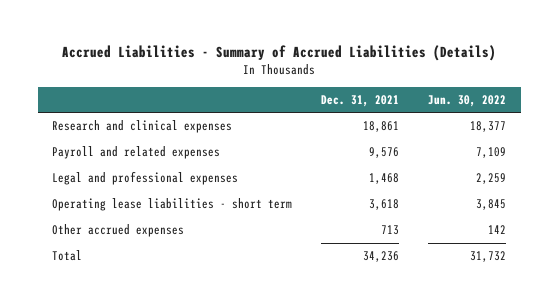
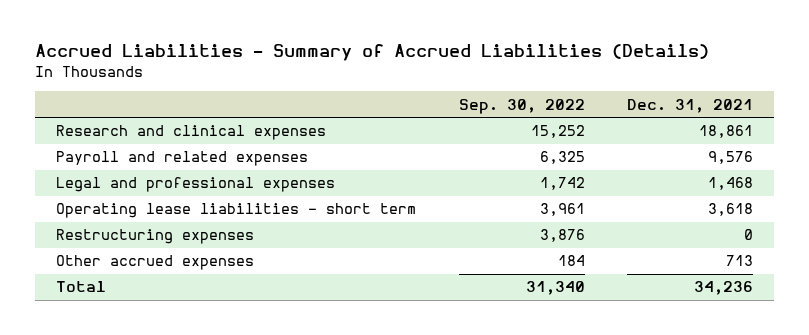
[428,94,507,107] Jun. 30, 2022 -> none
none -> [458,98,585,114] Sep. 30, 2022
none -> [56,229,255,245] Restructuring expenses

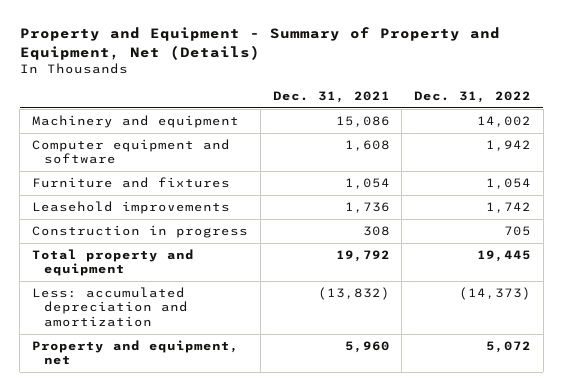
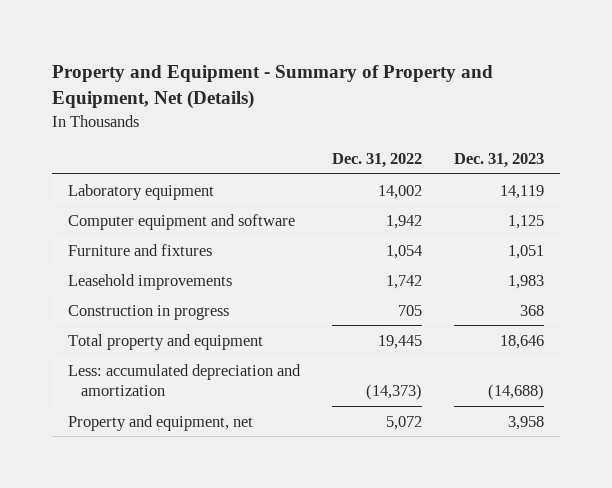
[272,91,390,104] Dec. 31, 2021 -> none
none -> [453,153,544,169] Dec. 31, 2023
[32,114,240,128] Machinery and equipment -> [68,183,215,200] Laboratory equipment

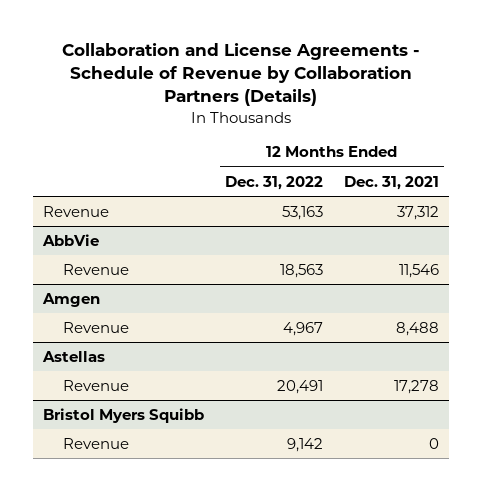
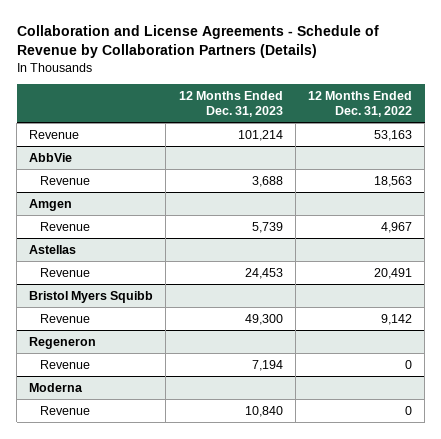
[344,175,440,190] Dec. 31, 2021 -> none
none -> [178,90,283,118] 12 Months Ended Dec. 31, 2023
none -> [29,336,97,349] Regeneron
none -> [40,359,91,369] Revenue
none -> [29,382,84,392] Moderna
none -> [40,405,91,415] Revenue

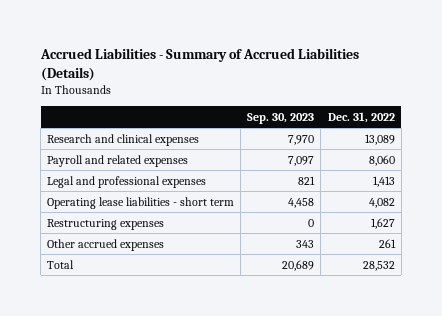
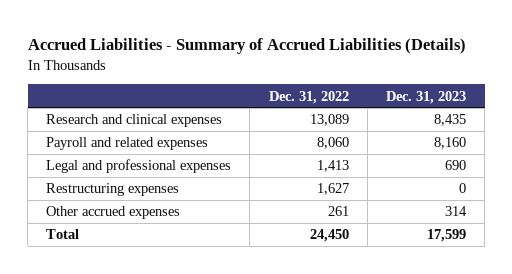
[247,112,315,124] Sep. 30, 2023 -> none
none -> [385,90,466,104] Dec. 31, 2023
[47,196,235,209] Operating lease liabilities - short term -> none
[362,260,395,271] 28,532 -> [309,229,349,243] 24,450

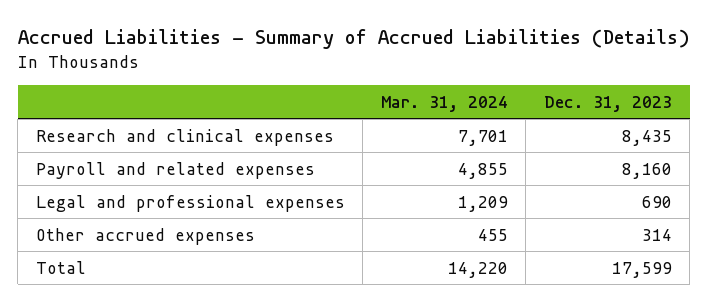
[268,90,349,104] Dec. 31, 2022 -> none
none -> [380,95,508,112] Mar. 31, 2024
[46,183,180,197] Restructuring expenses -> none

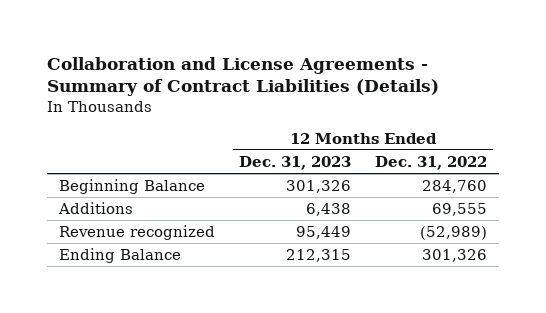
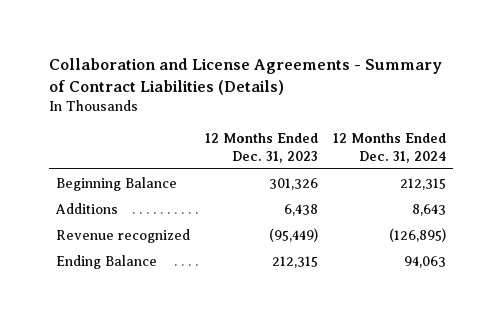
[375,155,488,170] Dec. 31, 2022 -> none
none -> [332,133,446,163] 12 Months Ended Dec. 31, 2024
[296,225,352,239] 95,449 -> [269,228,319,243] (95,449)

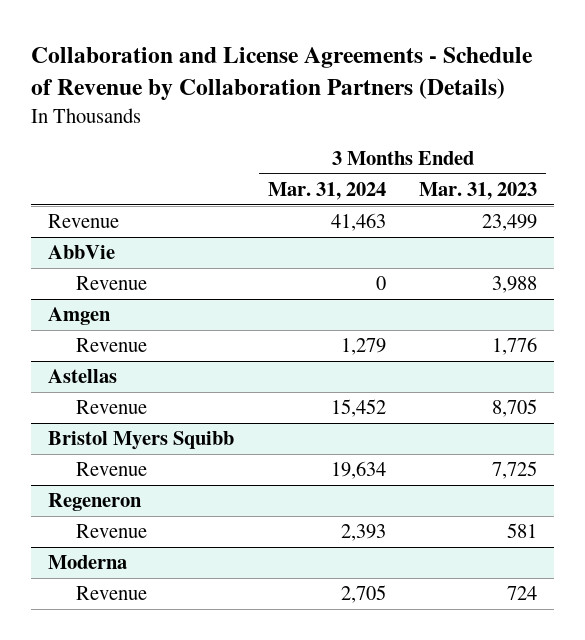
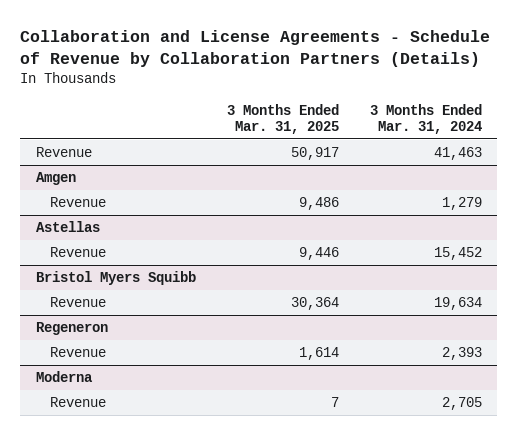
[419,182,538,201] Mar. 31, 2023 -> none
none -> [226,103,339,134] 3 Months Ended Mar. 31, 2025
[47,245,115,260] AbbVie -> none
[76,276,148,291] Revenue -> none

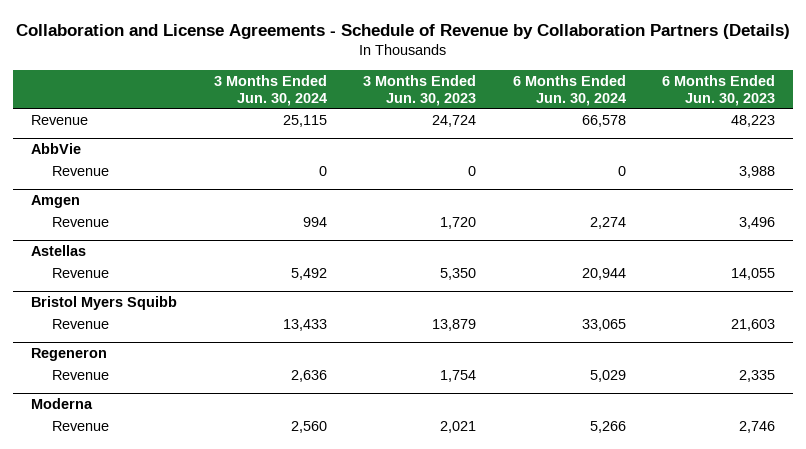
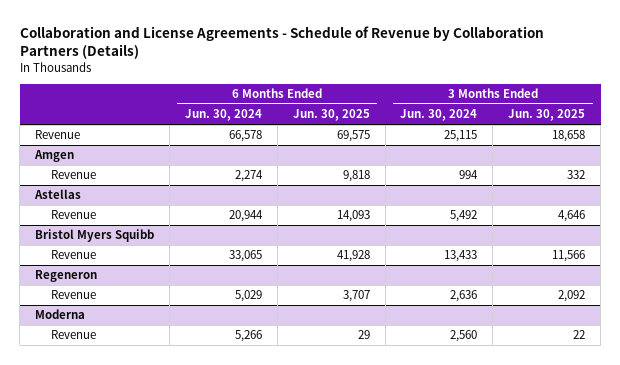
[363,74,477,106] 3 Months Ended Jun. 30, 2023 -> none
[661,74,775,106] 6 Months Ended Jun. 30, 2023 -> none
none -> [292,109,370,122] Jun. 30, 2025
none -> [508,109,586,122] Jun. 30, 2025
[31,143,82,155] AbbVie -> none
[52,165,110,176] Revenue -> none

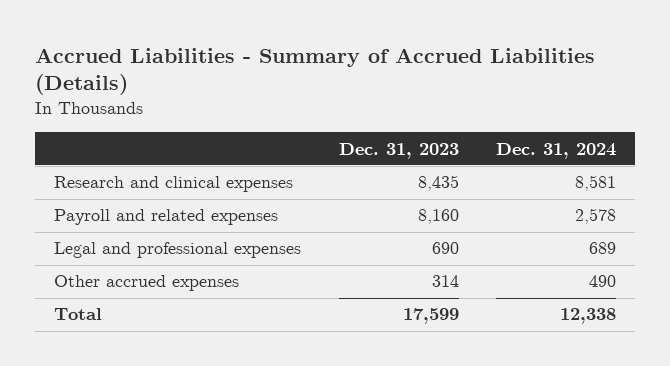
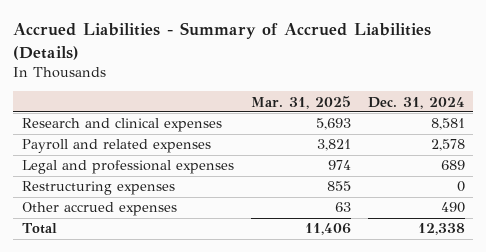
[338,142,459,159] Dec. 31, 2023 -> none
none -> [250,95,351,109] Mar. 31, 2025
none -> [21,181,175,196] Restructuring expenses

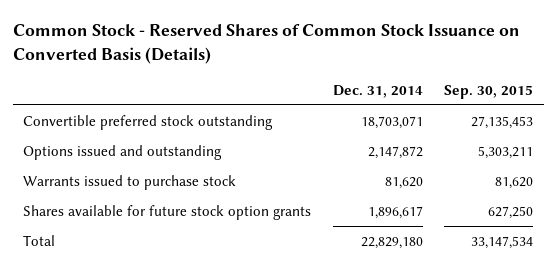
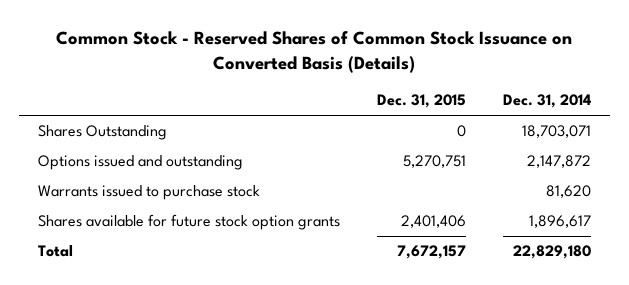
[444,84,534,99] Sep. 30, 2015 -> none
none -> [376,94,466,109] Dec. 31, 2015
[23,114,274,130] Convertible preferred stock outstanding -> [37,125,167,141] Shares Outstanding

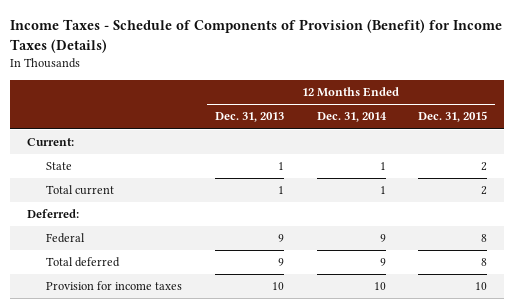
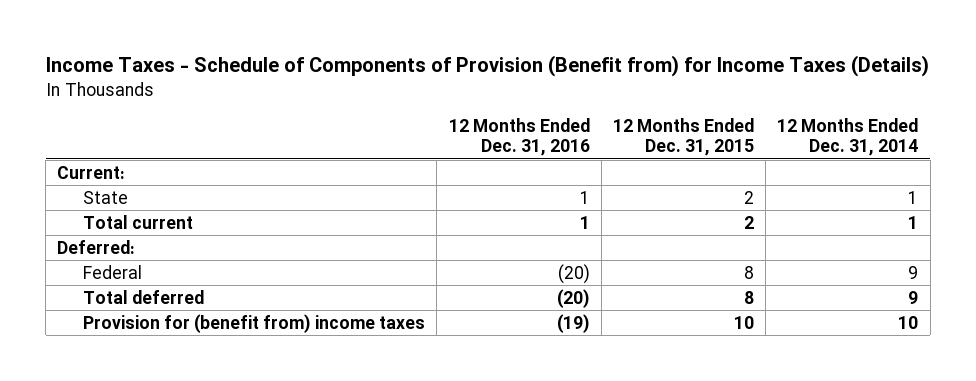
[10,19,503,53] Income Taxes - Schedule of Components of Provision (Benefit) for Income Taxes (Details) -> [45,55,929,78] Income Taxes - Schedule of Components of Provision (Benefit from) for Income Taxes (Details)
[214,112,284,123] Dec. 31, 2013 -> none
none -> [448,117,590,157] 12 Months Ended Dec. 31, 2016
[46,281,183,291] Provision for income taxes -> [83,313,426,333] Provision for (benefit from) income taxes

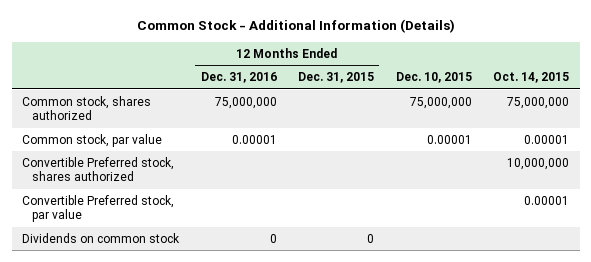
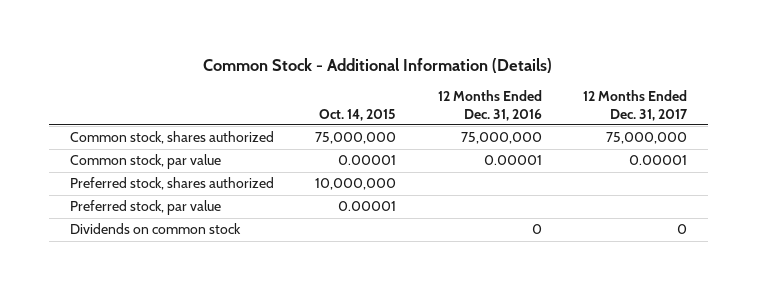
[298,72,375,84] Dec. 31, 2015 -> none
[395,72,472,84] Dec. 10, 2015 -> none
none -> [583,90,689,121] 12 Months Ended Dec. 31, 2017
[22,156,175,182] Convertible Preferred stock, shares authorized -> [69,177,274,191] Preferred stock, shares authorized
[22,194,175,223] Convertible Preferred stock, par value -> [69,200,221,216] Preferred stock, par value

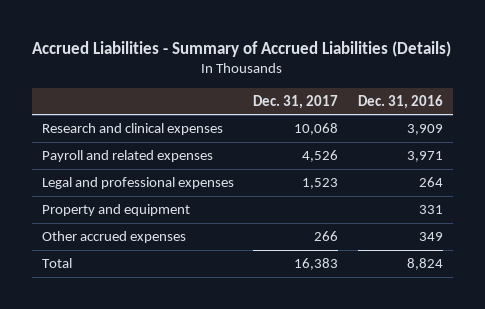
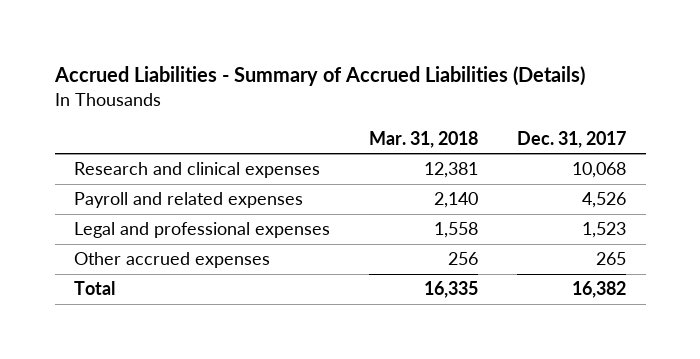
[358,94,444,109] Dec. 31, 2016 -> none
none -> [369,130,479,148] Mar. 31, 2018
[41,204,190,217] Property and equipment -> none
[314,231,339,242] 266 -> [596,252,627,266] 265
[294,258,339,271] 16,383 -> [572,281,627,299] 16,382

